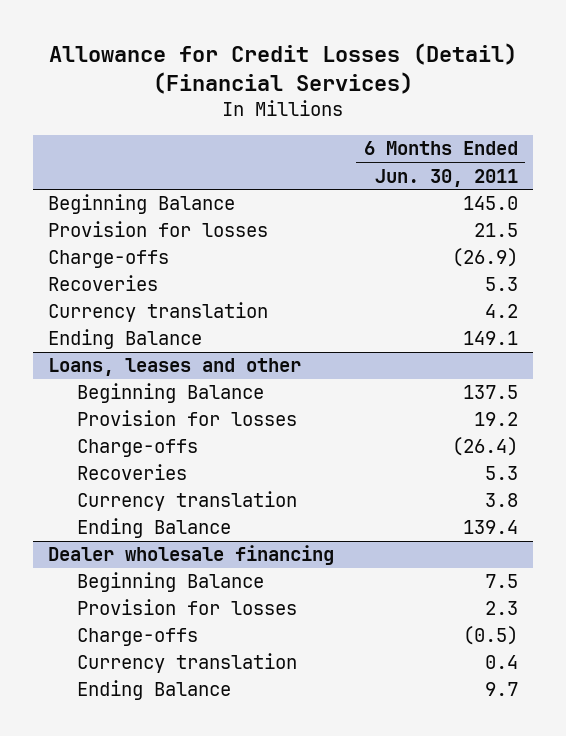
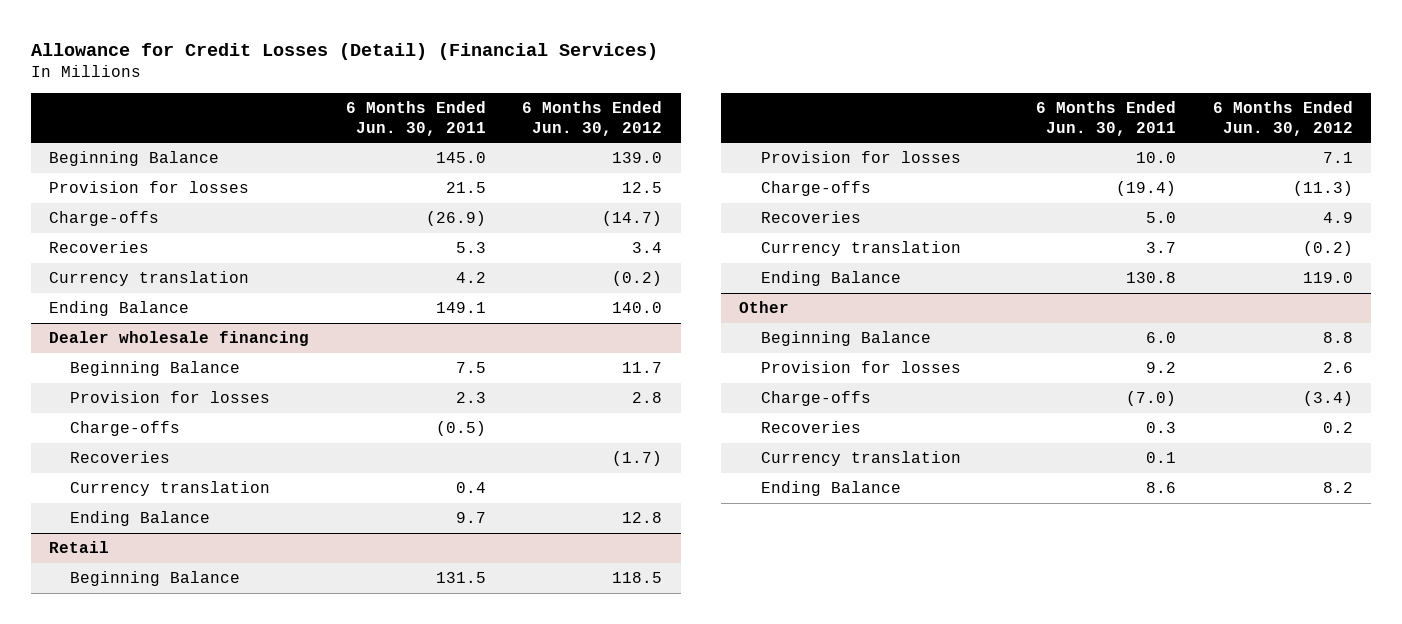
none -> [522,101,663,136] 6 Months Ended Jun. 30, 2012
[47,358,301,377] Loans, leases and other -> none
[76,383,264,404] Beginning Balance -> none
[76,410,297,427] Provision for losses -> none
[76,439,198,458] Charge-offs -> none
[76,464,187,481] Recoveries -> none
[76,491,297,512] Currency translation -> none
[76,518,231,539] Ending Balance -> none
none -> [70,451,171,464] Recoveries
none -> [48,541,109,554] Retail
none -> [70,571,241,587] Beginning Balance
none -> [760,151,961,164] Provision for losses
none -> [760,181,871,197] Charge-offs
none -> [760,211,861,224] Recoveries
none -> [760,241,961,257] Currency translation
none -> [760,271,901,287] Ending Balance
none -> [739,301,790,314] Other
none -> [760,331,931,347] Beginning Balance
none -> [760,361,961,374] Provision for losses
none -> [760,391,871,407] Charge-offs
none -> [760,421,861,434] Recoveries
none -> [760,451,961,467] Currency translation
none -> [760,481,901,497] Ending Balance

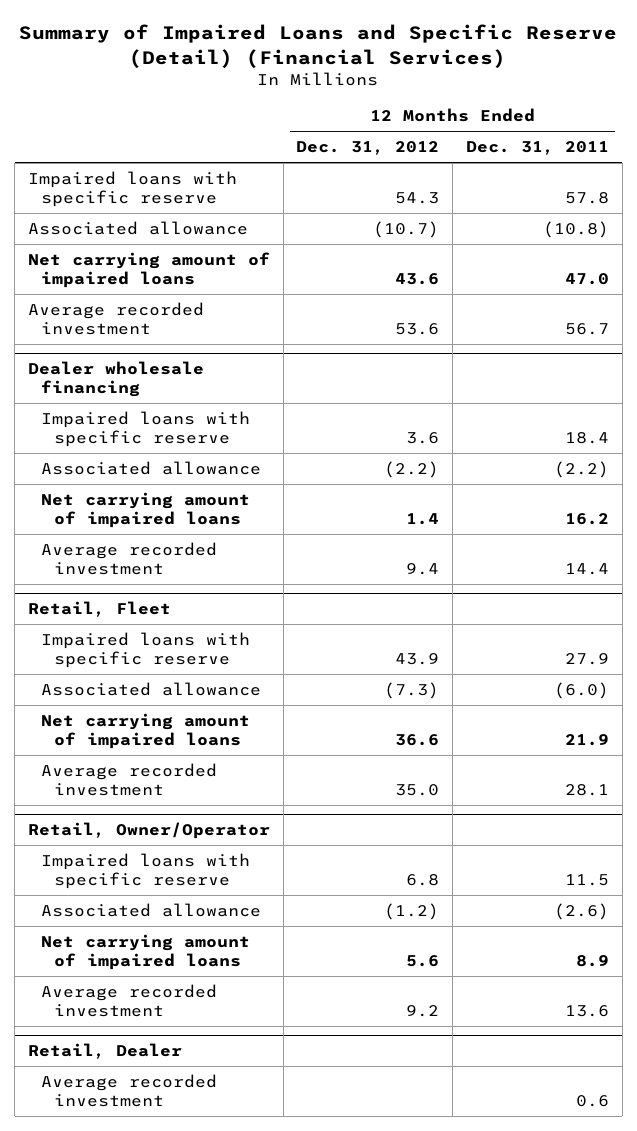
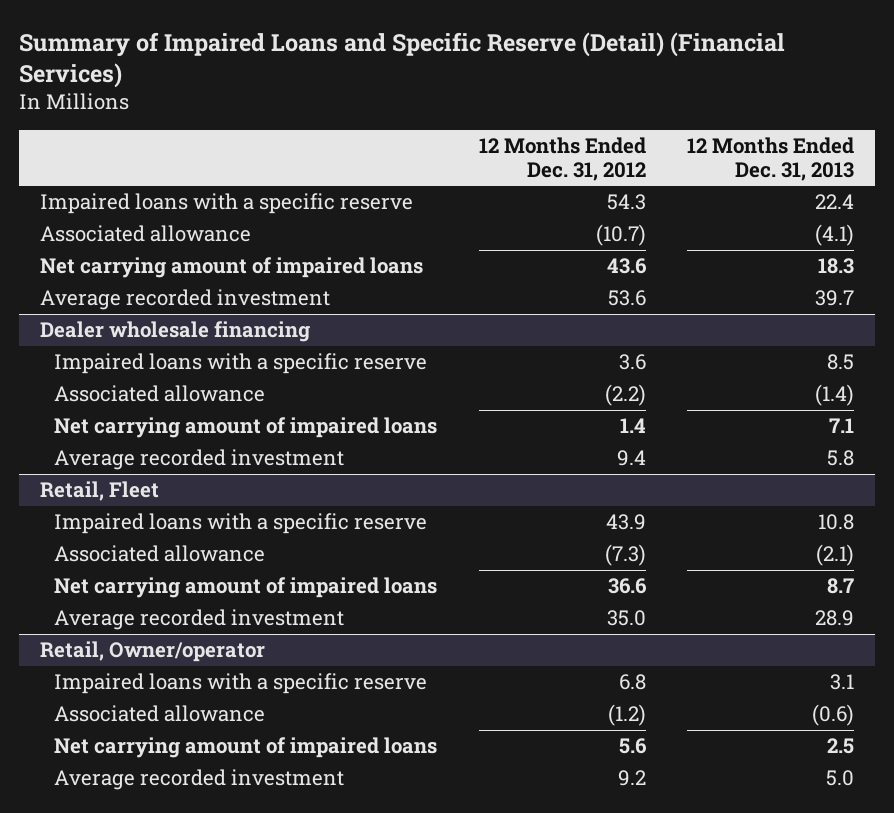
[465,141,609,156] Dec. 31, 2011 -> none
none -> [686,137,854,181] 12 Months Ended Dec. 31, 2013
[28,170,238,207] Impaired loans with specific reserve -> [39,193,413,215] Impaired loans with a specific reserve
[40,410,250,447] Impaired loans with specific reserve -> [54,353,428,375] Impaired loans with a specific reserve
[40,631,250,668] Impaired loans with specific reserve -> [54,513,428,535] Impaired loans with a specific reserve
[28,822,271,840] Retail, Owner/Operator -> [39,641,265,663] Retail, Owner/operator
[40,852,250,889] Impaired loans with specific reserve -> [54,673,428,695] Impaired loans with a specific reserve
[28,1043,183,1060] Retail, Dealer -> none
[40,1073,217,1107] Average recorded investment -> none

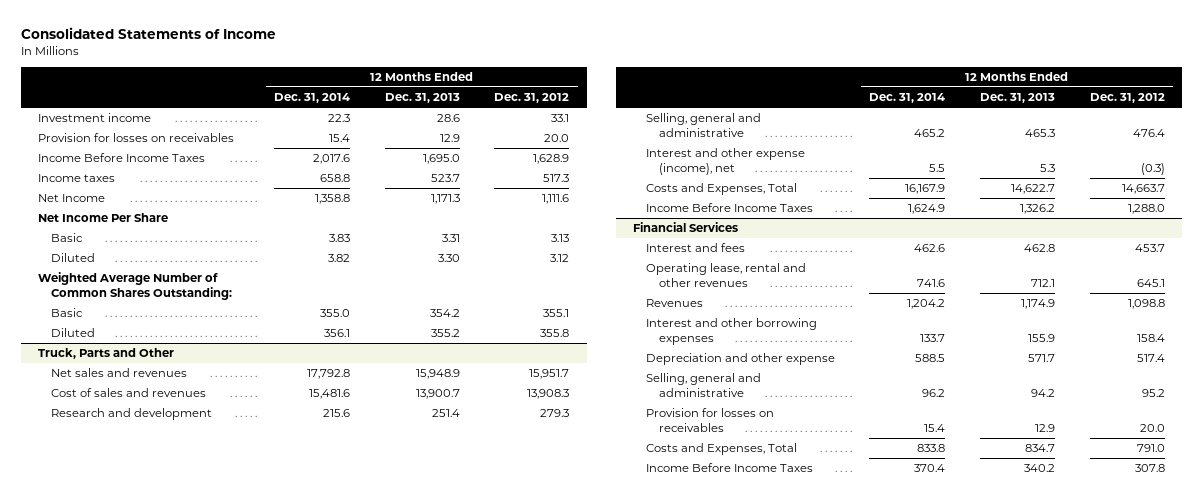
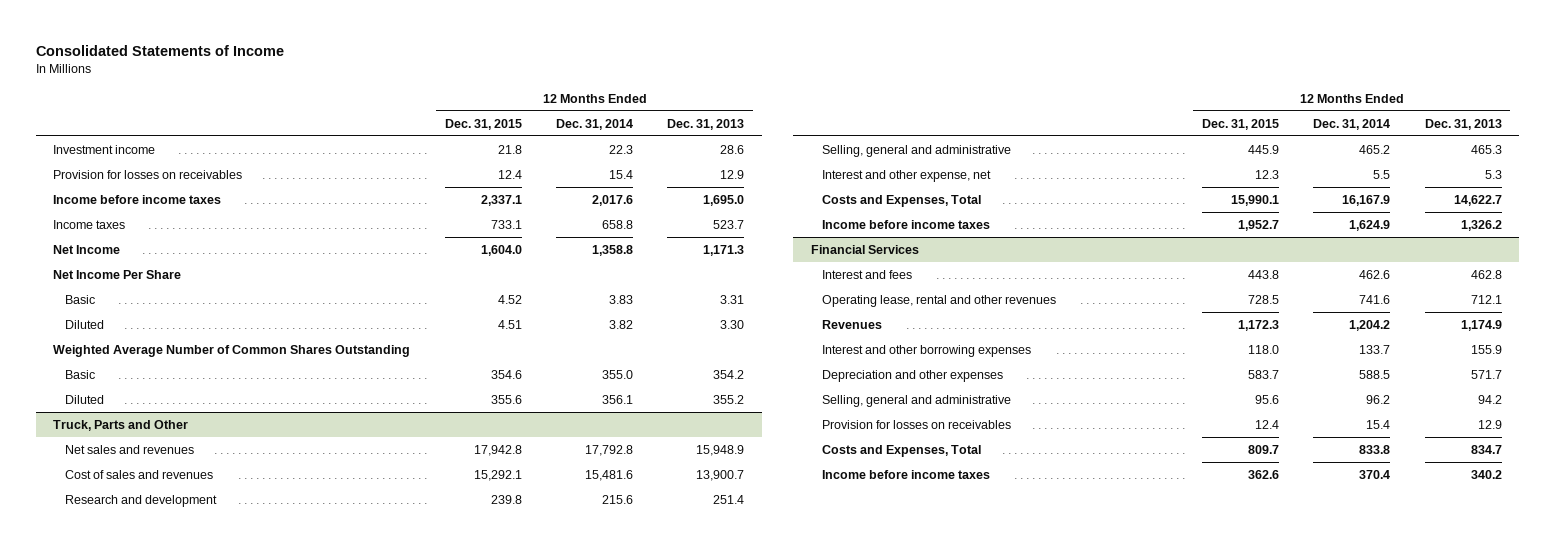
[494,93,570,104] Dec. 31, 2012 -> none
none -> [444,118,522,130] Dec. 31, 2015
[38,153,206,163] Income Before Income Taxes -> [53,194,222,204] Income before income taxes
[38,272,232,301] Weighted Average Number of Common Shares Outstanding: -> [53,344,411,357] Weighted Average Number of Common Shares Outstanding
[645,148,805,176] Interest and other expense (income), net -> [822,169,992,182] Interest and other expense, net
[645,203,813,213] Income Before Income Taxes -> [822,219,991,229] Income before income taxes
[645,353,835,366] Depreciation and other expense -> [822,369,1004,382] Depreciation and other expenses
[645,463,813,473] Income Before Income Taxes -> [822,469,991,479] Income before income taxes

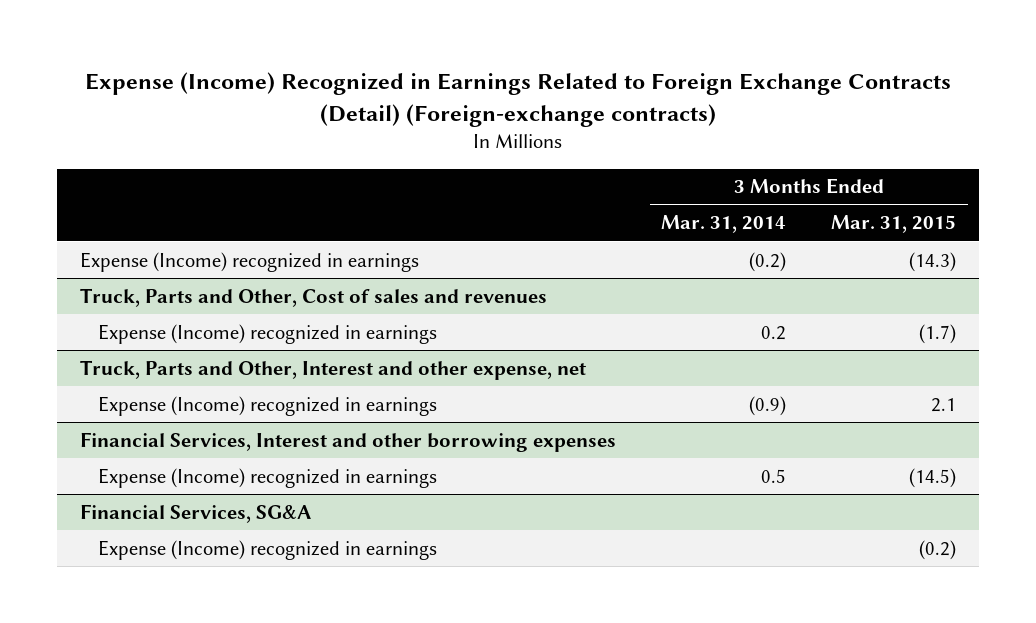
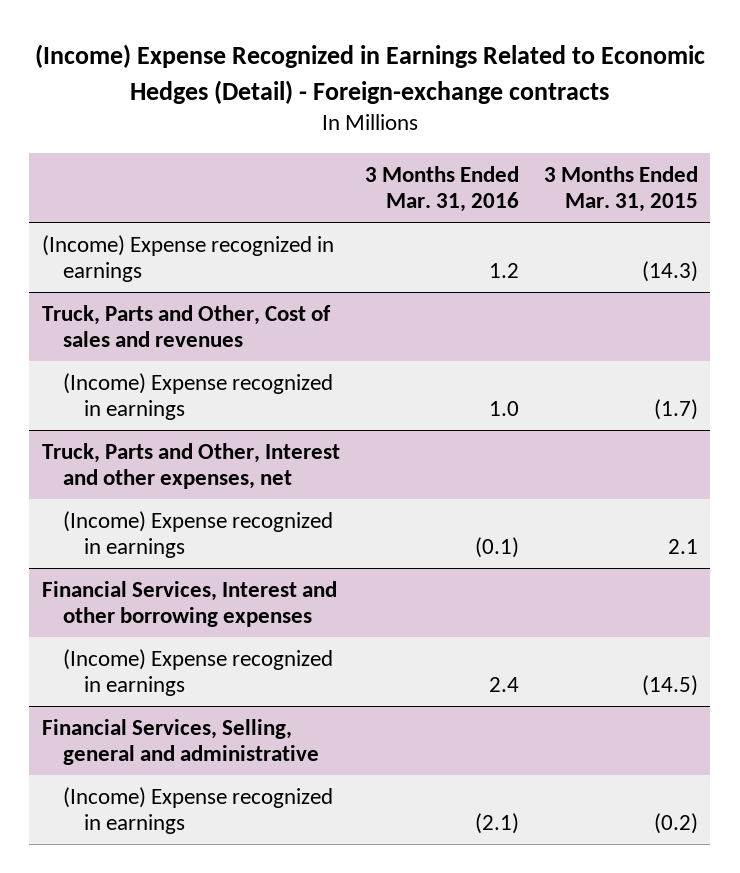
[85,71,952,127] Expense (Income) Recognized in Earnings Related to Foreign Exchange Contracts (Detail) (Foreign-exchange contracts) -> [34,44,705,104] (Income) Expense Recognized in Earnings Related to Economic Hedges (Detail) - Foreign-exchange contracts
[661,215,787,234] Mar. 31, 2014 -> none
none -> [364,165,519,213] 3 Months Ended Mar. 31, 2016
[79,251,419,272] Expense (Income) recognized in earnings -> [41,234,334,283] (Income) Expense recognized in earnings
[97,323,437,344] Expense (Income) recognized in earnings -> [62,372,333,421] (Income) Expense recognized in earnings
[79,359,586,380] Truck, Parts and Other, Interest and other expense, net -> [41,442,340,490] Truck, Parts and Other, Interest and other expenses, net
[97,395,437,416] Expense (Income) recognized in earnings -> [62,510,333,559] (Income) Expense recognized in earnings
[79,503,311,523] Financial Services, SG&A -> none
[97,467,437,488] Expense (Income) recognized in earnings -> [62,648,333,697] (Income) Expense recognized in earnings
none -> [41,718,319,766] Financial Services, Selling, general and administrative
[97,539,437,560] Expense (Income) recognized in earnings -> [62,786,333,835] (Income) Expense recognized in earnings

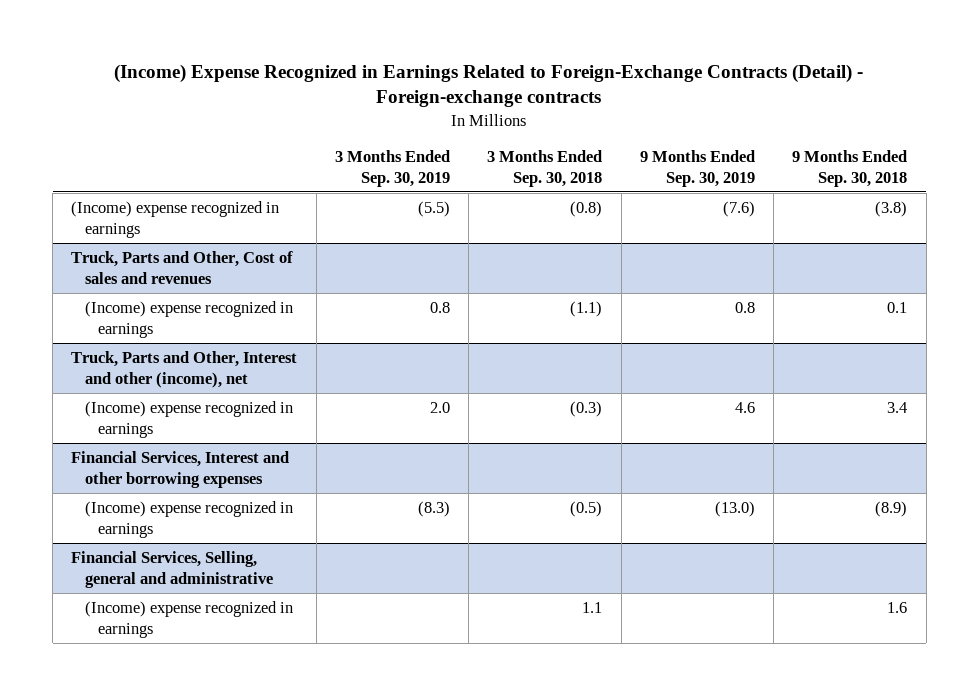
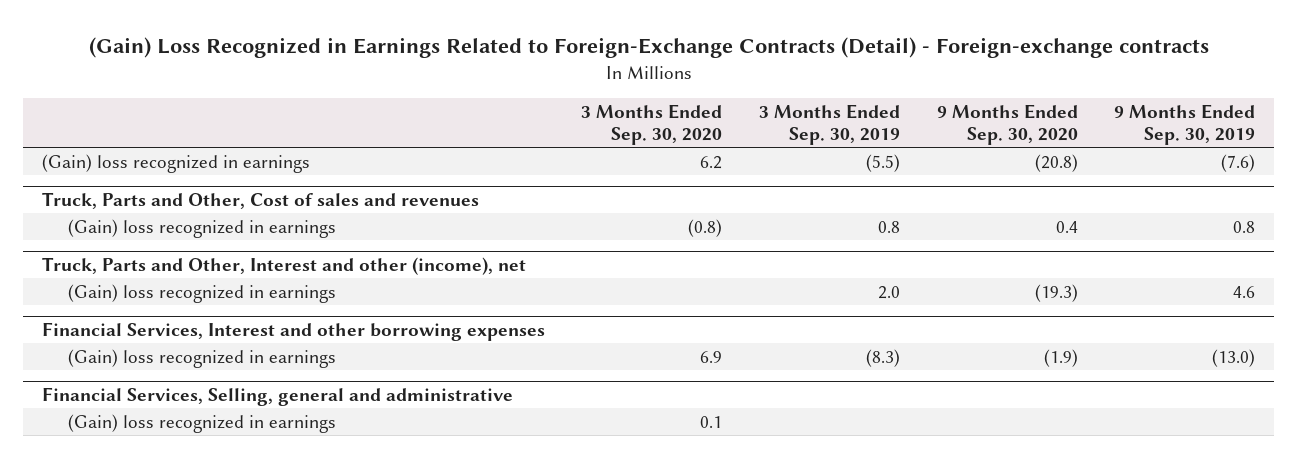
[114,64,864,108] (Income) Expense Recognized in Earnings Related to Foreign-Exchange Contracts (Detail) - Foreign-exchange contracts -> [88,37,1209,59] (Gain) Loss Recognized in Earnings Related to Foreign-Exchange Contracts (Detail) - Foreign-exchange contracts
[487,149,603,187] 3 Months Ended Sep. 30, 2018 -> none
[792,149,908,187] 9 Months Ended Sep. 30, 2018 -> none
none -> [581,103,723,145] 3 Months Ended Sep. 30, 2020
none -> [936,103,1078,145] 9 Months Ended Sep. 30, 2020
[71,200,280,238] (Income) expense recognized in earnings -> [41,153,310,173] (Gain) loss recognized in earnings
[84,300,293,338] (Income) expense recognized in earnings -> [68,218,337,238] (Gain) loss recognized in earnings
[84,400,293,438] (Income) expense recognized in earnings -> [68,283,337,303] (Gain) loss recognized in earnings
[84,500,293,538] (Income) expense recognized in earnings -> [68,348,337,368] (Gain) loss recognized in earnings
[84,600,293,638] (Income) expense recognized in earnings -> [68,413,337,433] (Gain) loss recognized in earnings

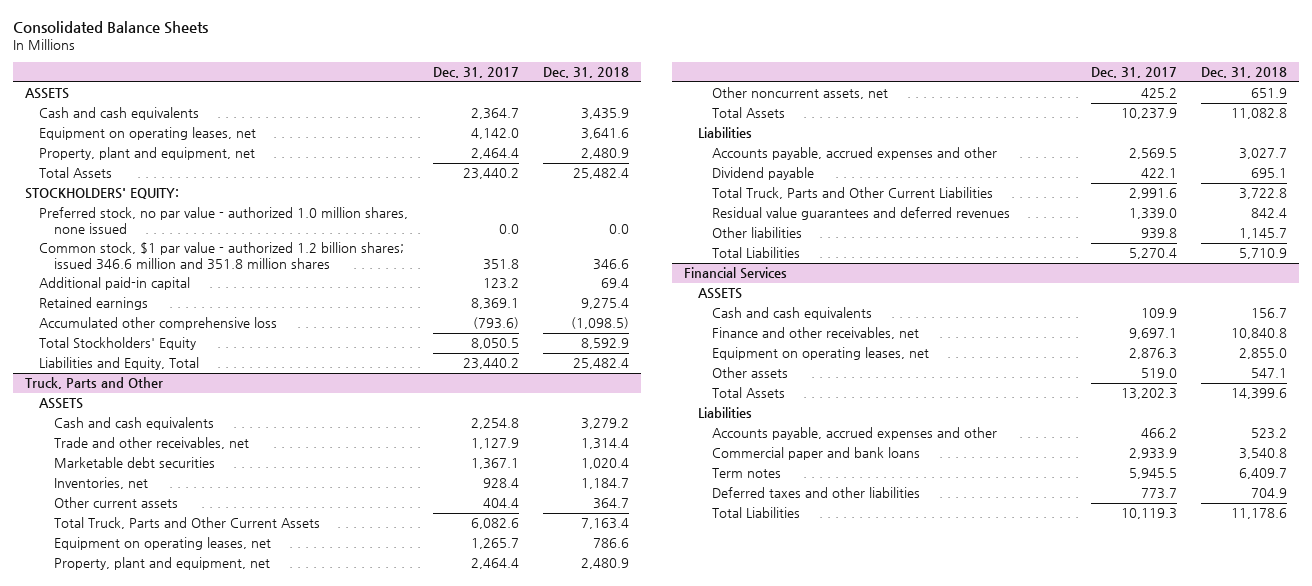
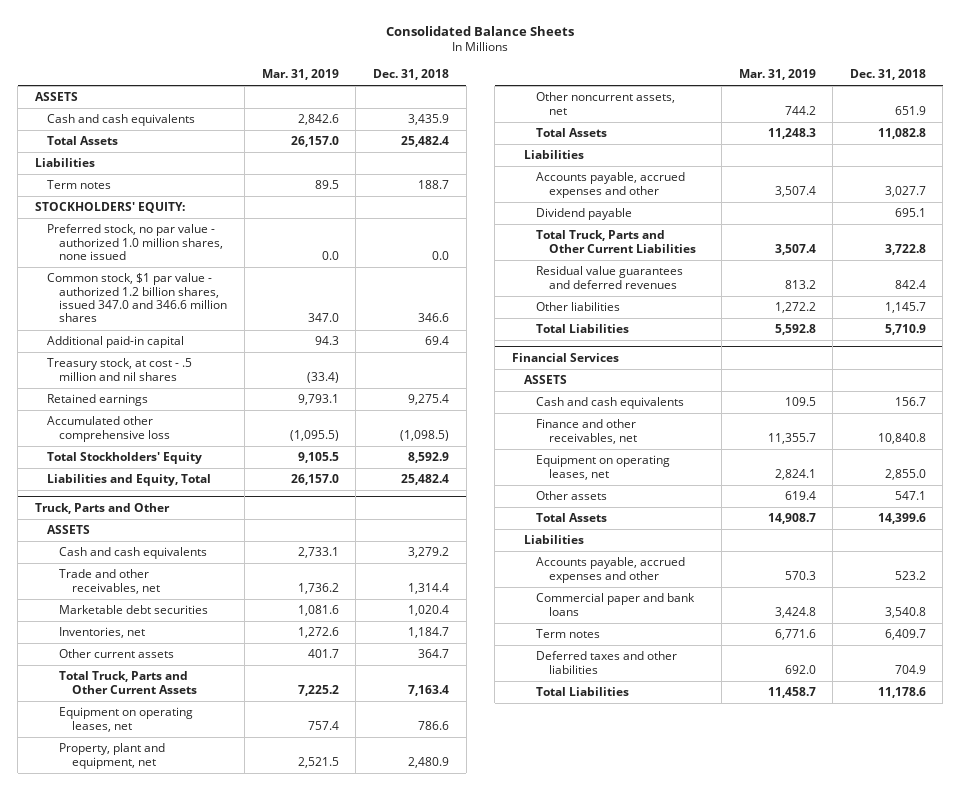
[432,66,519,78] Dec. 31, 2017 -> none
none -> [261,69,339,81] Mar. 31, 2019
[39,127,257,141] Equipment on operating leases, net -> none
[39,147,256,161] Property, plant and equipment, net -> none
none -> [35,158,96,168] Liabilities
none -> [47,180,112,190] Term notes
[39,242,405,270] Common stock, $1 par value - authorized 1.2 billion shares; issued 346.6 million and 351.8 million shares -> [47,273,228,323] Common stock, $1 par value - authorized 1.2 billion shares, issued 347.0 and 346.6 million shares
none -> [47,358,193,381] Treasury stock, at cost - .5 million and nil shares

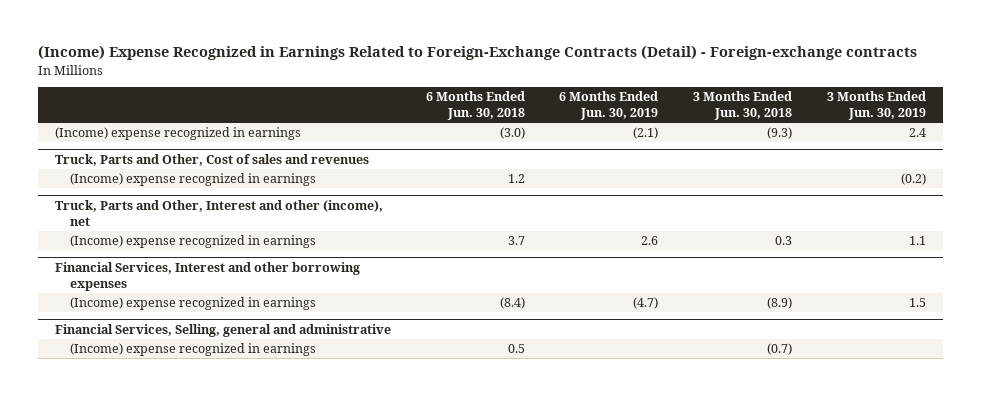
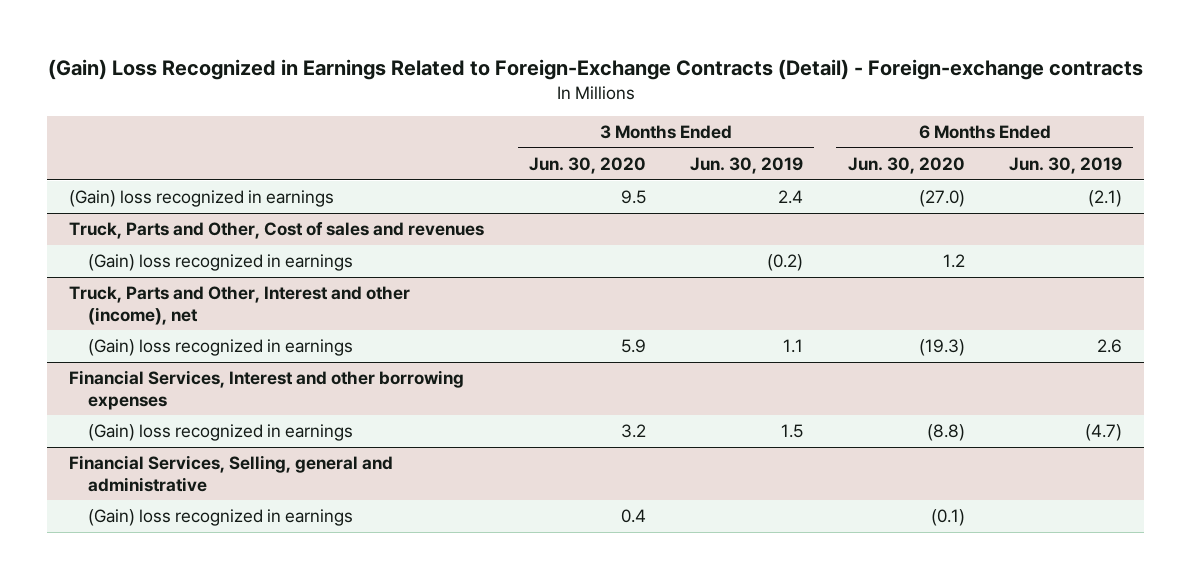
[37,45,917,61] (Income) Expense Recognized in Earnings Related to Foreign-Exchange Contracts (Detail) - Foreign-exchange contracts -> [47,58,1143,80] (Gain) Loss Recognized in Earnings Related to Foreign-Exchange Contracts (Detail) - Foreign-exchange contracts
[425,91,525,121] 6 Months Ended Jun. 30, 2018 -> none
[693,91,793,121] 3 Months Ended Jun. 30, 2018 -> none
none -> [528,157,646,175] Jun. 30, 2020
none -> [847,157,965,175] Jun. 30, 2020
[55,127,302,141] (Income) expense recognized in earnings -> [69,190,335,208] (Gain) loss recognized in earnings
[70,173,317,187] (Income) expense recognized in earnings -> [88,254,354,272] (Gain) loss recognized in earnings
[70,235,317,249] (Income) expense recognized in earnings -> [88,339,354,357] (Gain) loss recognized in earnings
[70,297,317,311] (Income) expense recognized in earnings -> [88,424,354,442] (Gain) loss recognized in earnings
[70,343,317,357] (Income) expense recognized in earnings -> [88,509,354,527] (Gain) loss recognized in earnings

